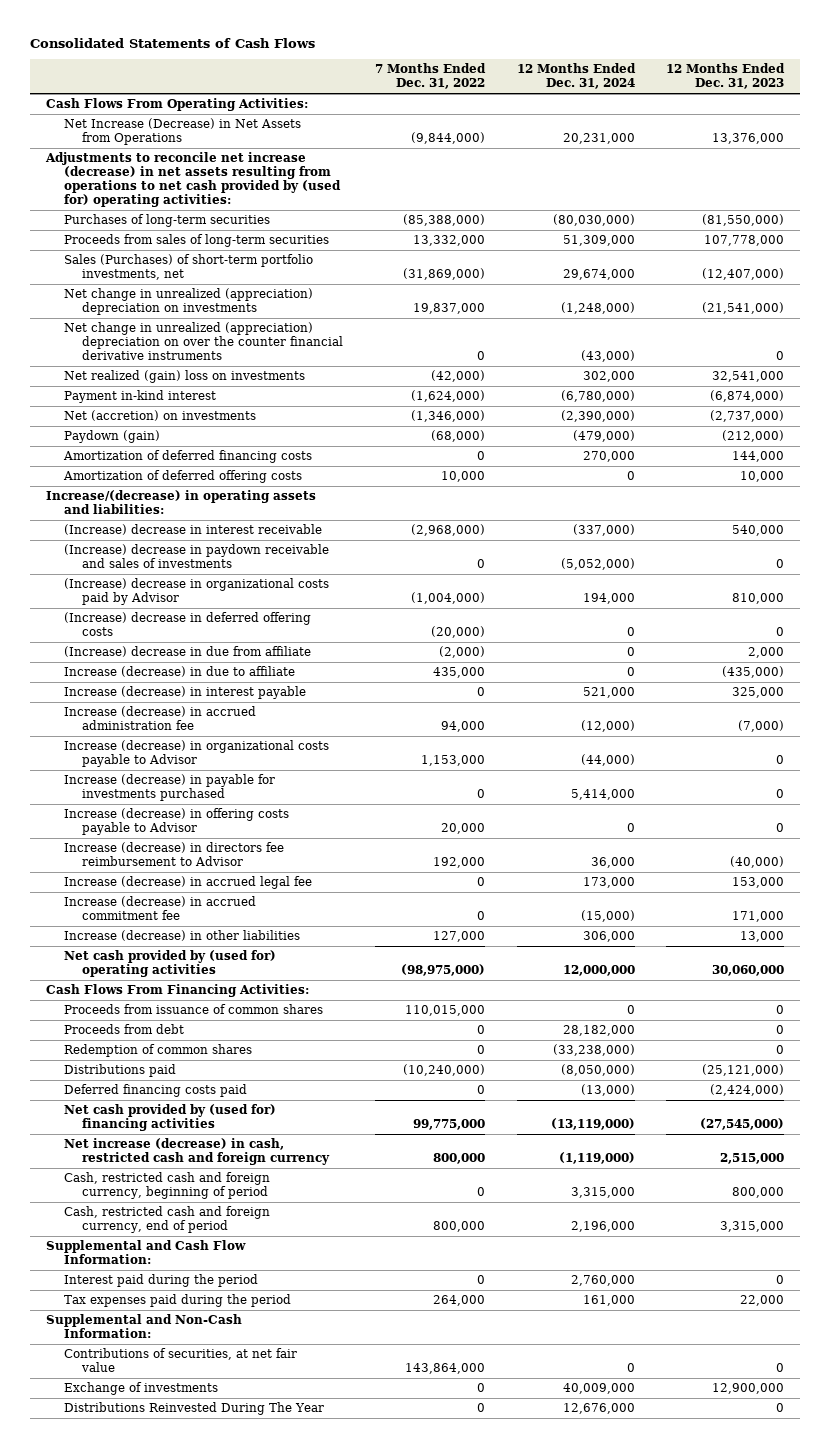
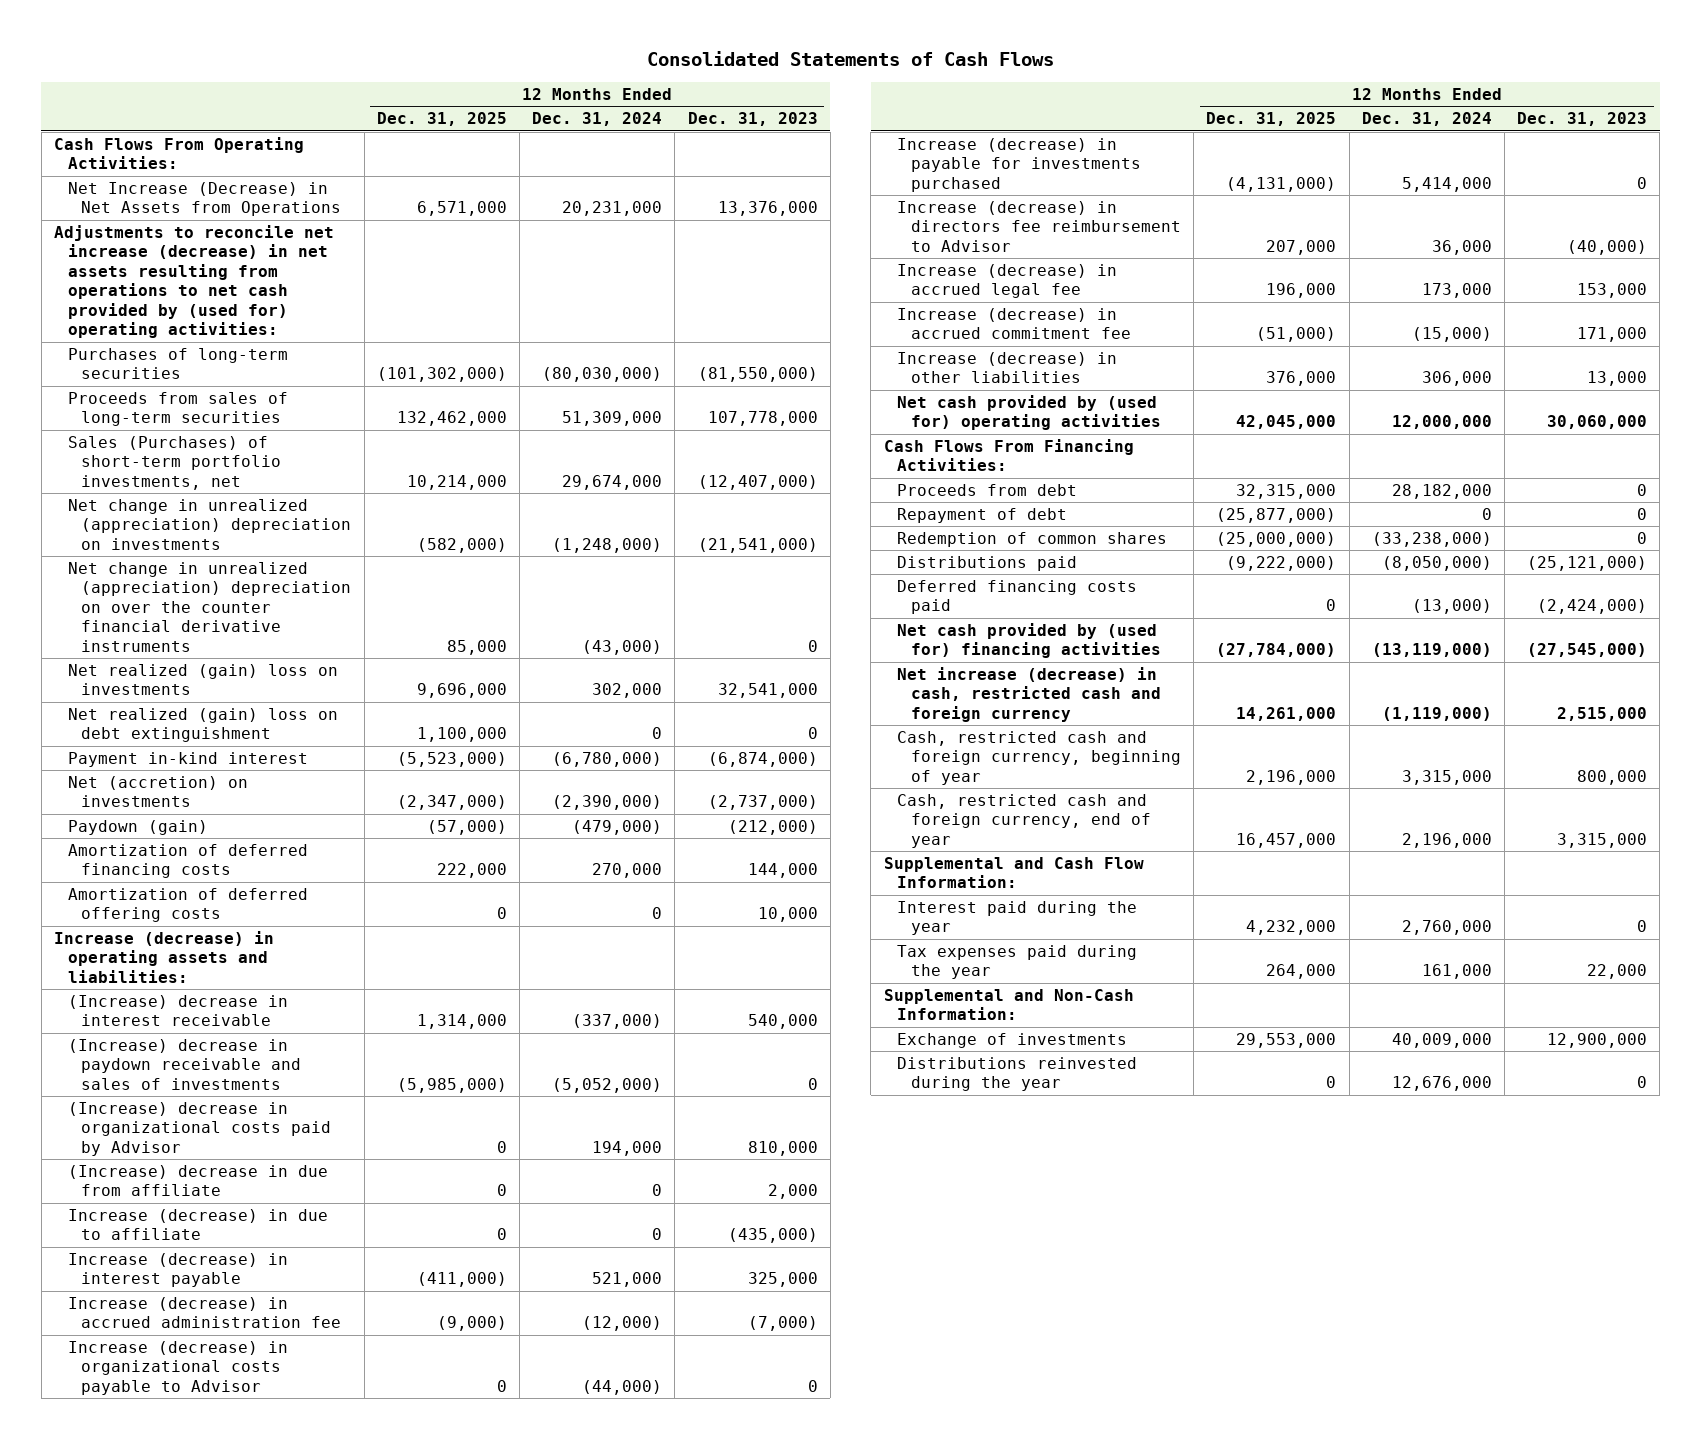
[374,63,486,90] 7 Months Ended Dec. 31, 2022 -> none
none -> [376,112,507,127] Dec. 31, 2025
none -> [67,707,338,743] Net realized (gain) loss on debt extinguishment
[46,490,317,515] Increase/(decrease) in operating assets and liabilities: -> [53,930,274,983] Increase (decrease) in operating assets and liabilities:
[64,612,312,637] (Increase) decrease in deferred offering costs -> none
[64,808,290,836] Increase (decrease) in offering costs payable to Advisor -> none
[64,1004,324,1015] Proceeds from issuance of common shares -> none
none -> [897,507,1068,523] Repayment of debt
[64,1172,271,1200] Cash, restricted cash and foreign currency, beginning of period -> [897,730,1181,785] Cash, restricted cash and foreign currency, beginning of year
[64,1206,271,1234] Cash, restricted cash and foreign currency, end of period -> [897,793,1151,848] Cash, restricted cash and foreign currency, end of year
[64,1274,259,1288] Interest paid during the period -> [897,900,1138,936] Interest paid during the year
[64,1294,292,1308] Tax expenses paid during the period -> [897,944,1138,980] Tax expenses paid during the year
[64,1348,298,1373] Contributions of securities, at net fair value -> none
[64,1402,325,1416] Distributions Reinvested During The Year -> [897,1056,1138,1092] Distributions reinvested during the year

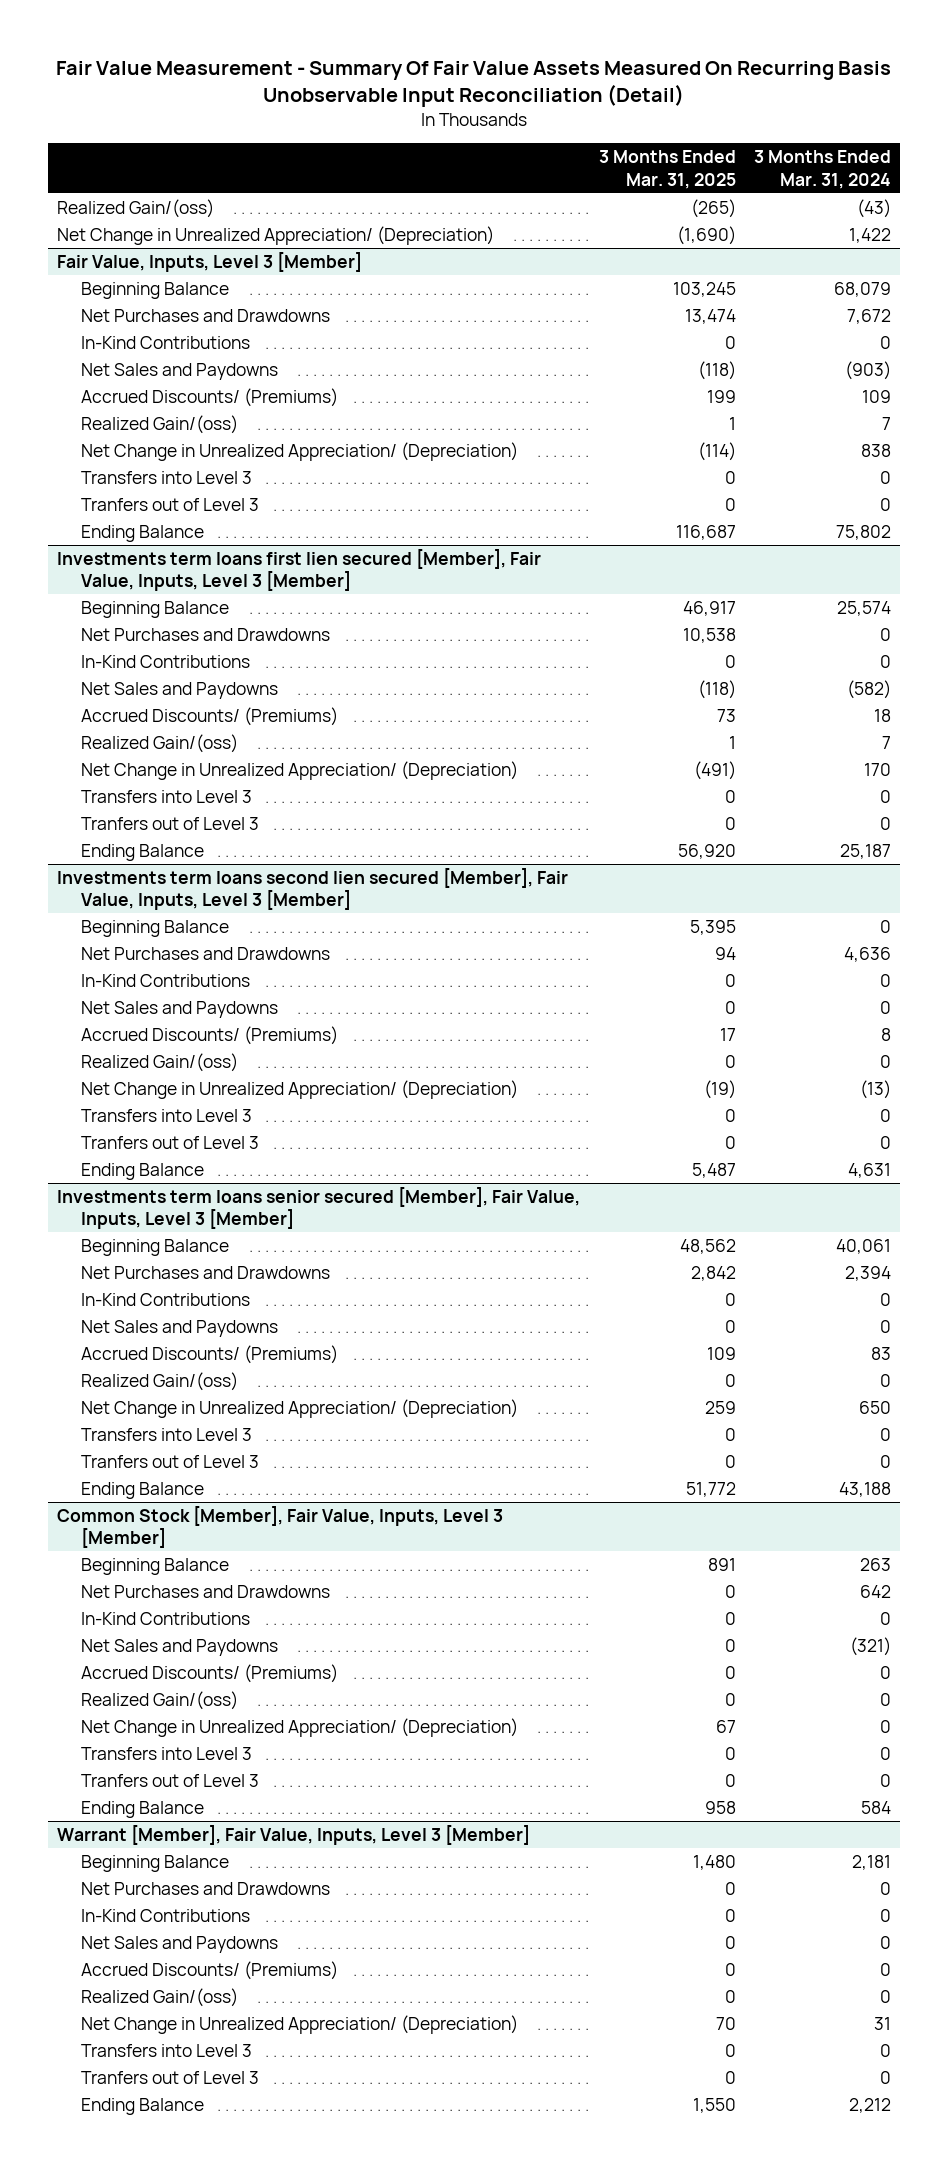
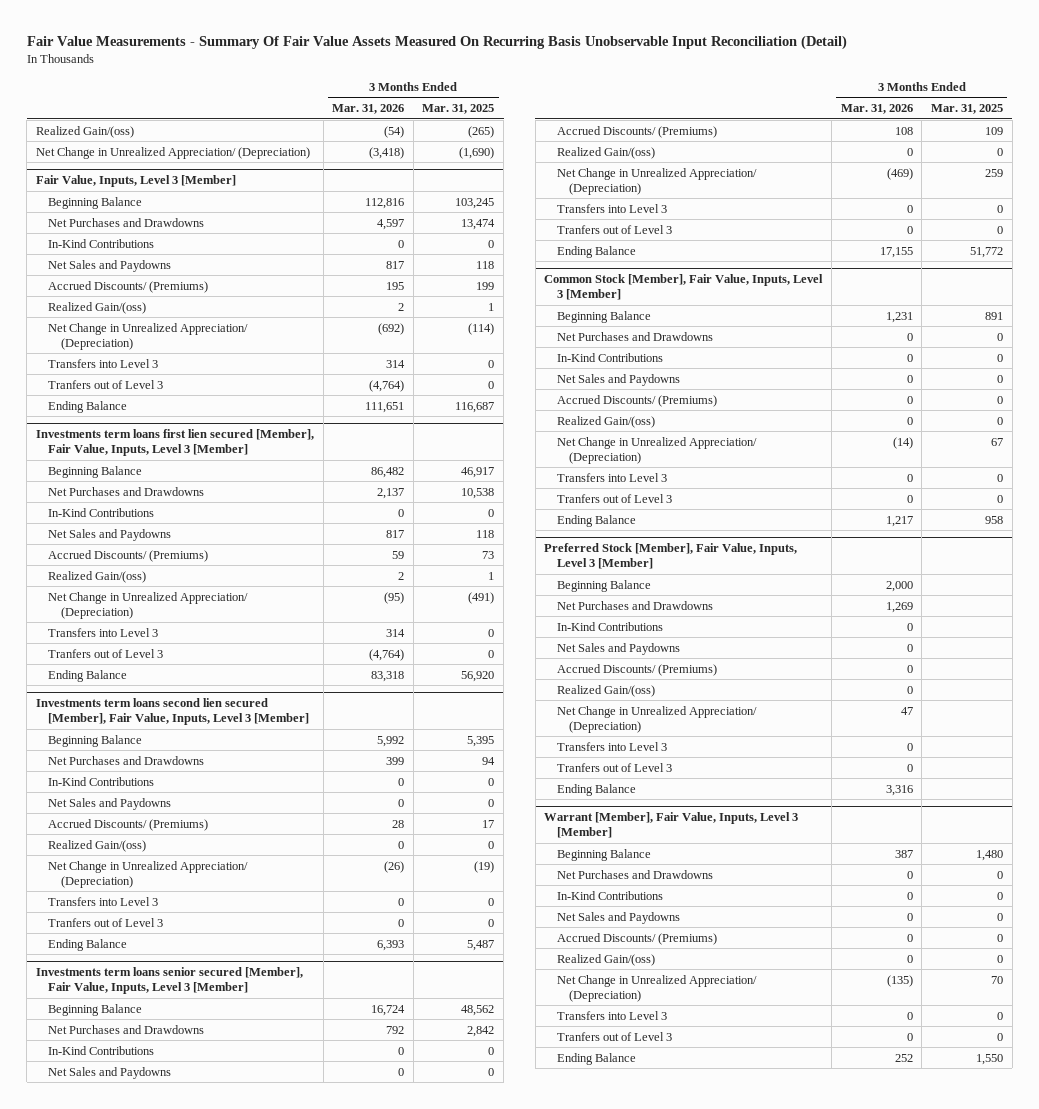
[56,61,892,108] Fair Value Measurement - Summary Of Fair Value Assets Measured On Recurring Basis Unobservable Input Reconciliation (Detail) -> [26,35,847,51] Fair Value Measurements - Summary Of Fair Value Assets Measured On Recurring Basis Unobservable Input Reconciliation (Detail)
[753,150,891,189] 3 Months Ended Mar. 31, 2024 -> none
none -> [332,104,405,115] Mar. 31, 2026
[697,360,736,380] (118) -> [476,260,495,269] 118
[697,679,736,699] (118) -> [476,529,495,538] 118
none -> [544,543,798,570] Preferred Stock [Member], Fair Value, Inputs, Level 3 [Member]
none -> [556,579,651,592] Beginning Balance
none -> [556,600,713,610] Net Purchases and Drawdowns
none -> [556,621,663,631] In-Kind Contributions
none -> [556,642,680,655] Net Sales and Paydowns
none -> [556,663,717,676] Accrued Discounts/ (Premiums)
none -> [556,684,655,697] Realized Gain/(oss)
none -> [556,705,757,733] Net Change in Unrealized Appreciation/ (Depreciation)
none -> [556,741,667,751] Transfers into Level 3
none -> [556,762,672,772] Tranfers out of Level 3
none -> [556,783,636,796] Ending Balance

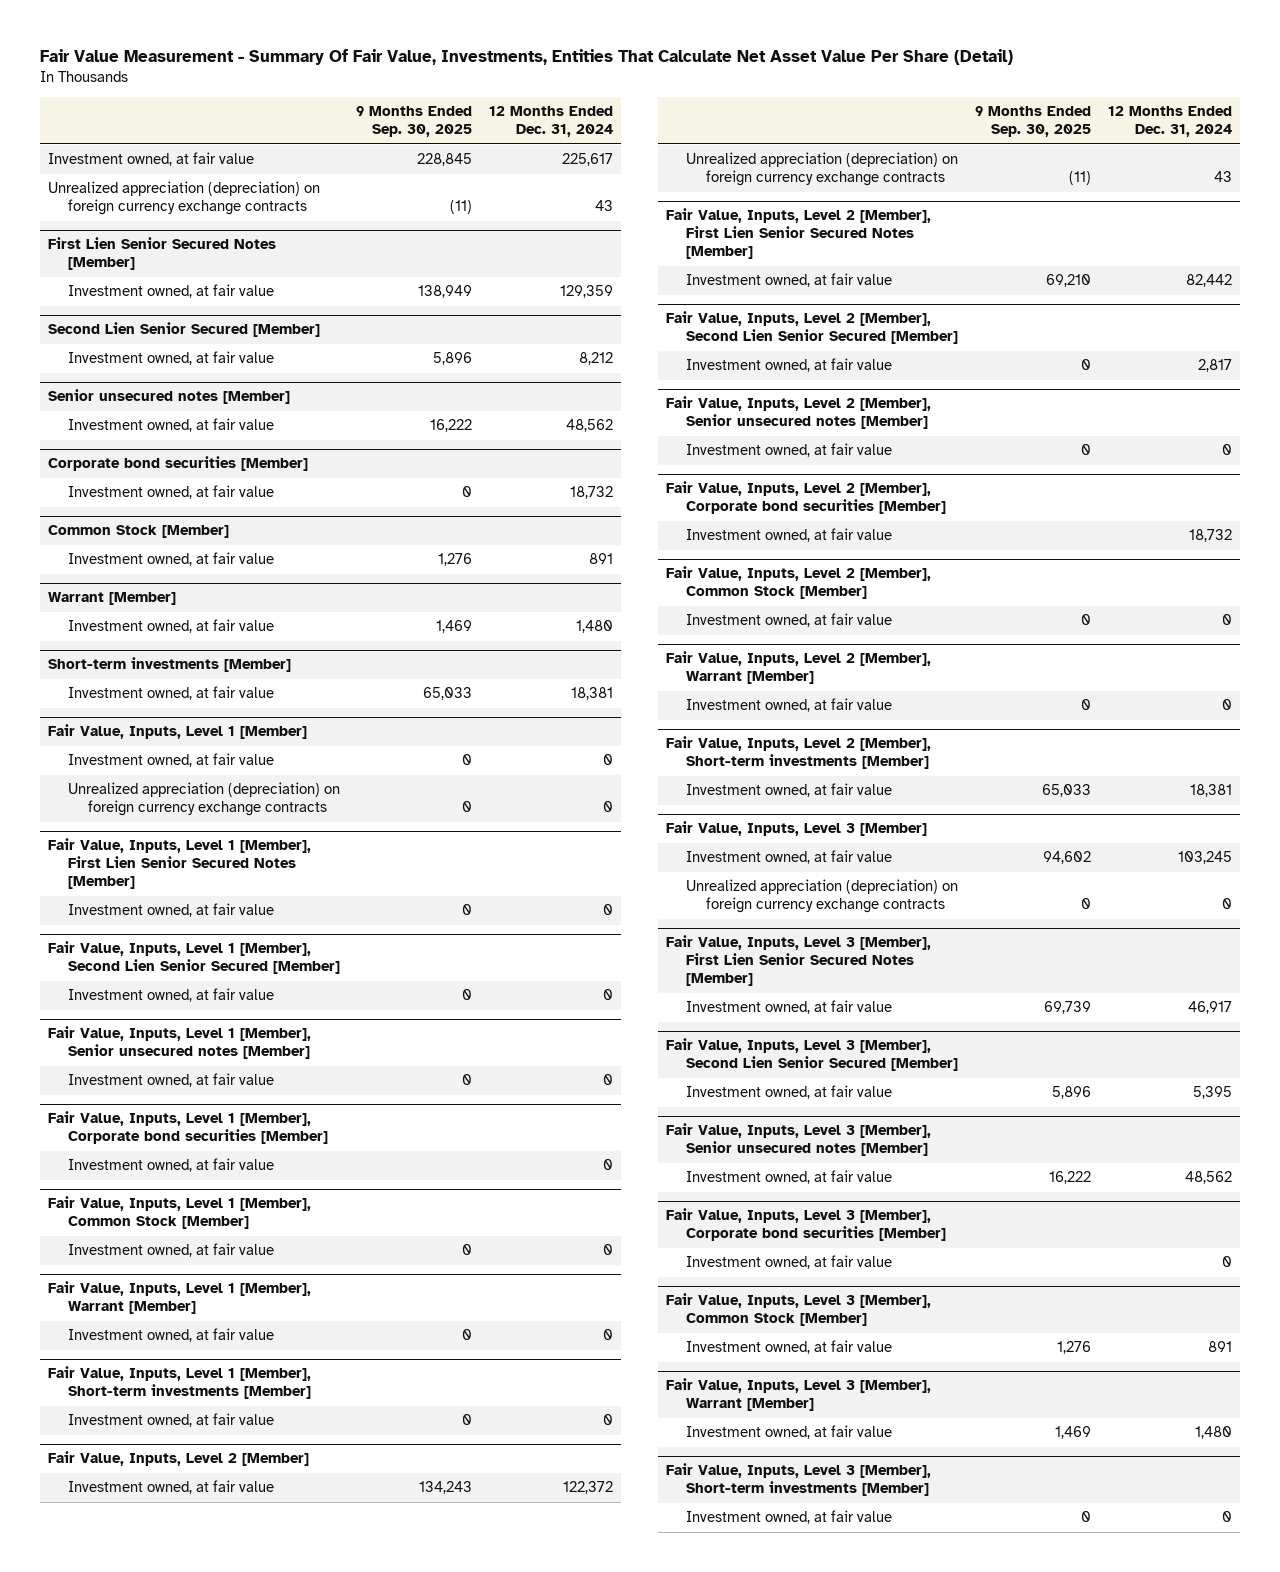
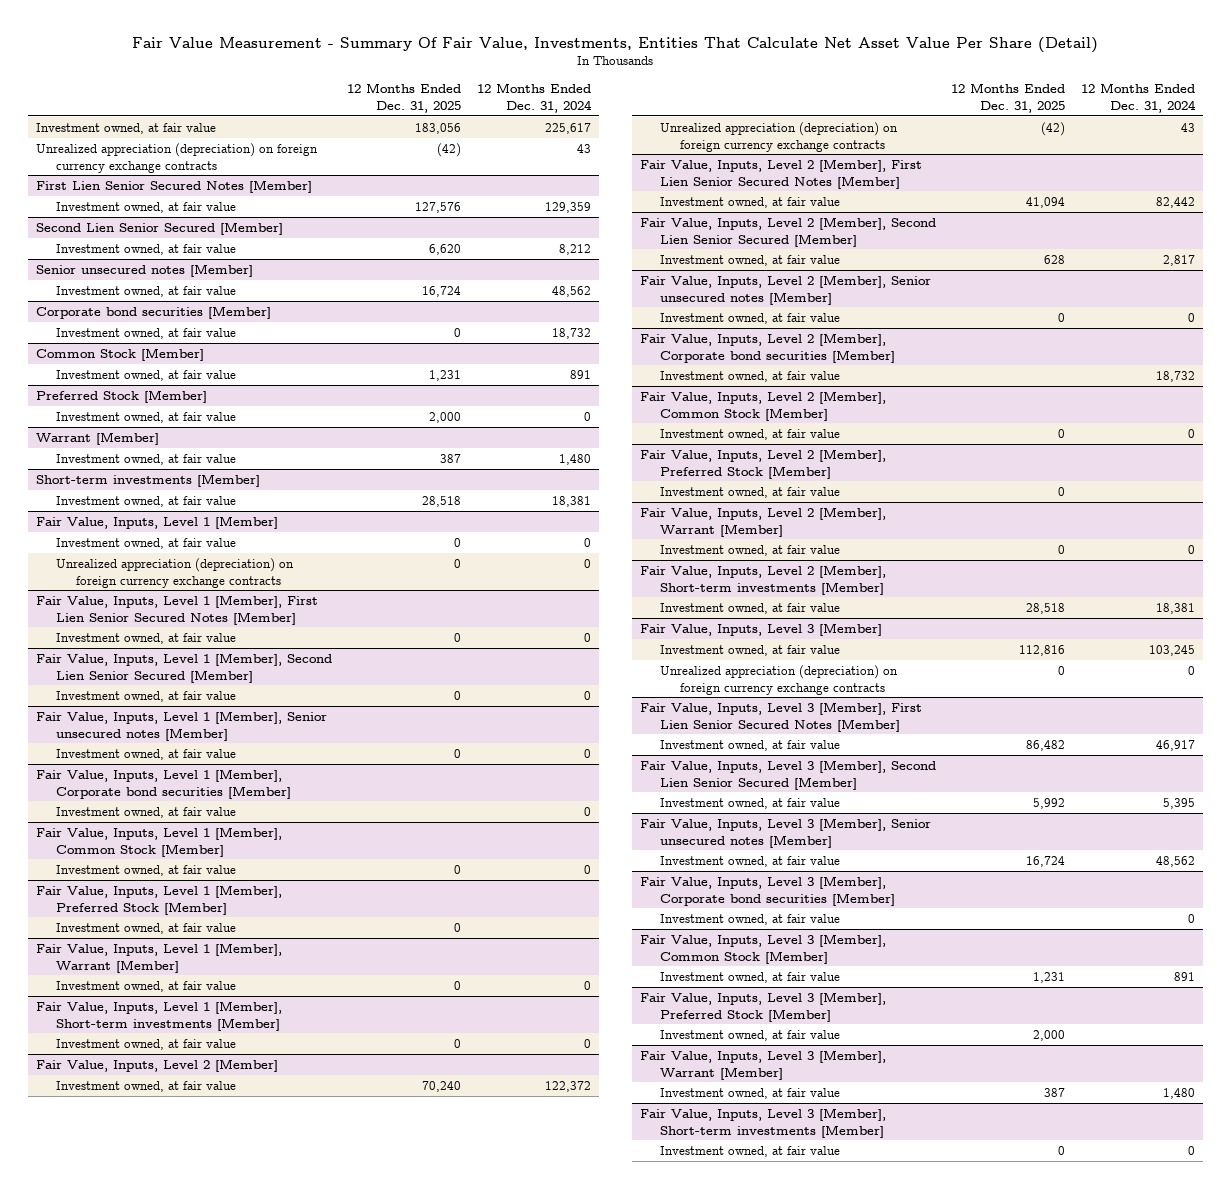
[356,106,473,138] 9 Months Ended Sep. 30, 2025 -> none
none -> [347,82,462,113] 12 Months Ended Dec. 31, 2025
none -> [35,389,207,403] Preferred Stock [Member]
none -> [55,411,236,423] Investment owned, at fair value
none -> [35,884,282,915] Fair Value, Inputs, Level 1 [Member], Preferred Stock [Member]
none -> [55,922,236,934] Investment owned, at fair value
none -> [639,448,886,479] Fair Value, Inputs, Level 2 [Member], Preferred Stock [Member]
none -> [659,486,840,498] Investment owned, at fair value
none -> [639,991,886,1022] Fair Value, Inputs, Level 3 [Member], Preferred Stock [Member]
none -> [659,1029,840,1041] Investment owned, at fair value

